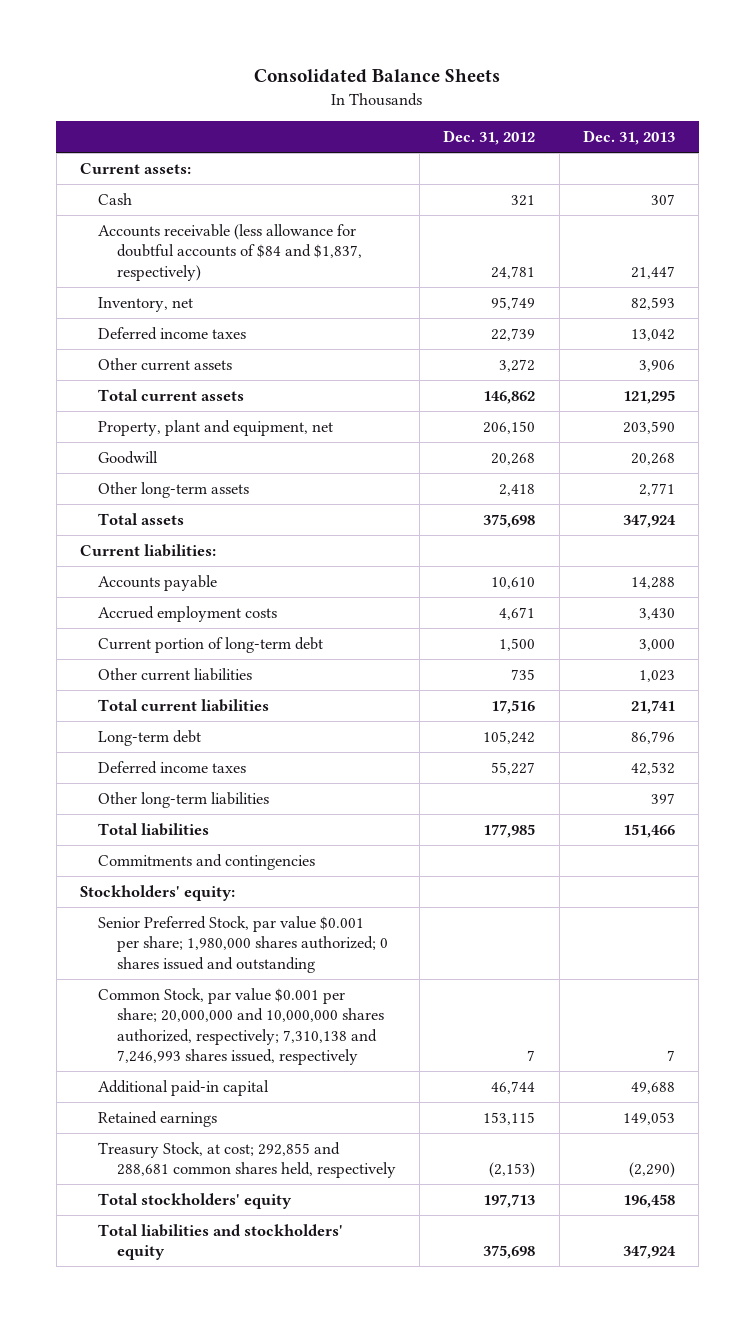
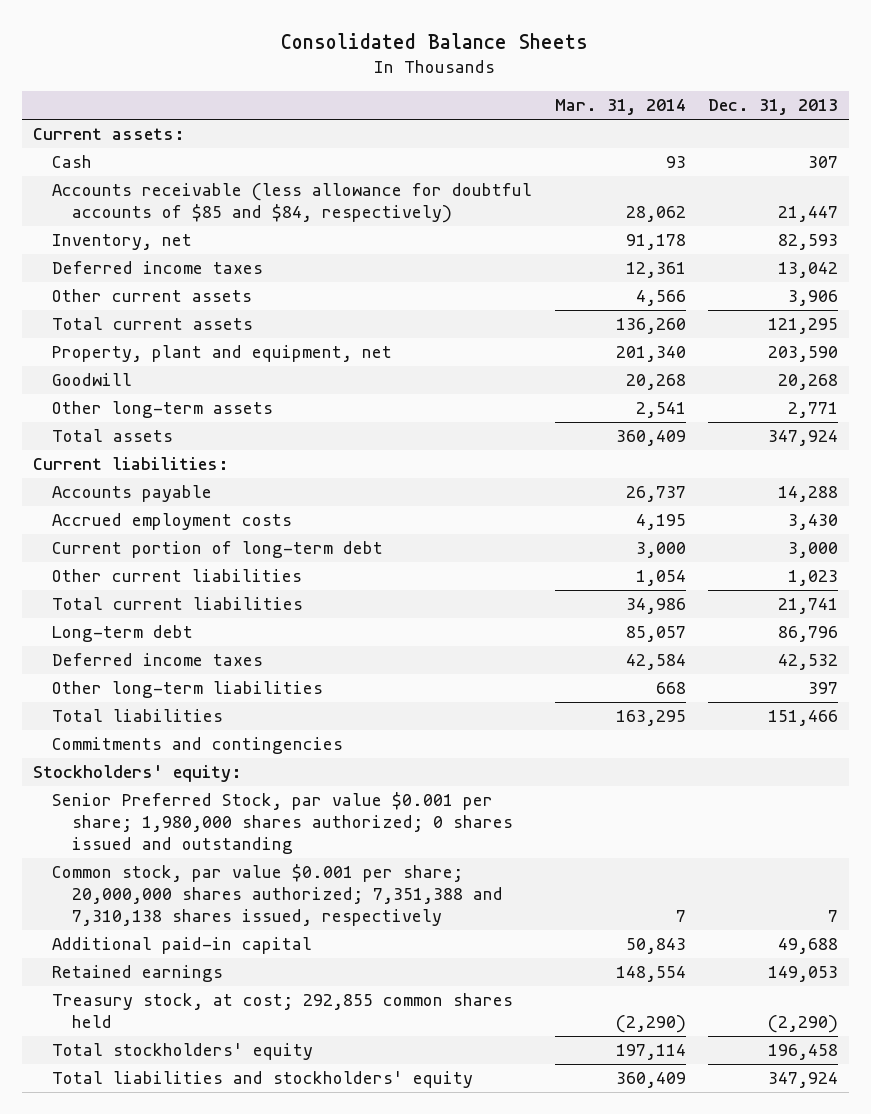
[443,130,536,146] Dec. 31, 2012 -> none
none -> [554,99,686,116] Mar. 31, 2014
[98,223,363,281] Accounts receivable (less allowance for doubtful accounts of $84 and $1,837, respectively) -> [52,183,533,224] Accounts receivable (less allowance for doubtful accounts of $85 and $84, respectively)
[98,987,385,1066] Common Stock, par value $0.001 per share; 20,000,000 and 10,000,000 shares authorized, respectively; 7,310,138 and 7,246,993 shares issued, respectively -> [52,864,504,926] Common stock, par value $0.001 per share; 20,000,000 shares authorized; 7,351,388 and 7,310,138 shares issued, respectively
[98,1141,397,1179] Treasury Stock, at cost; 292,855 and 288,681 common shares held, respectively -> [52,993,514,1029] Treasury stock, at cost; 292,855 common shares held

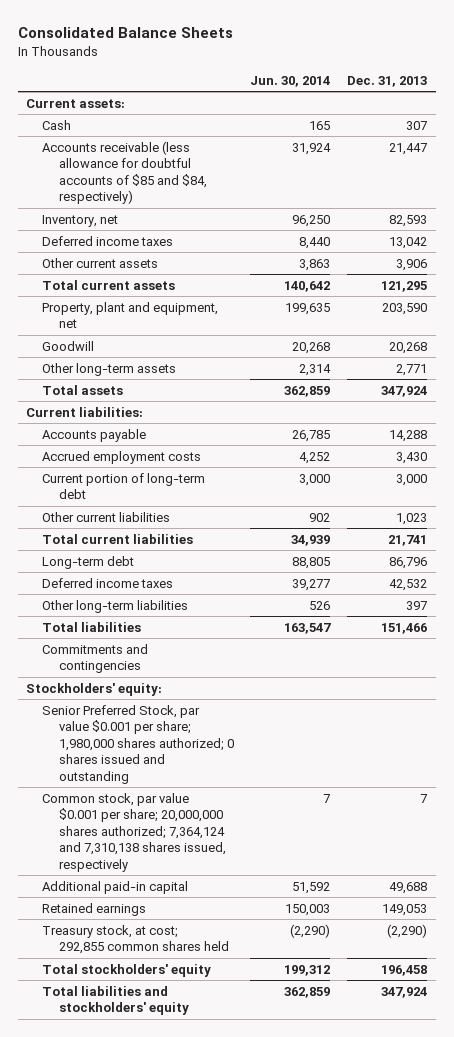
[554,99,686,116] Mar. 31, 2014 -> none
none -> [250,75,331,87] Jun. 30, 2014
[52,864,504,926] Common stock, par value $0.001 per share; 20,000,000 shares authorized; 7,351,388 and 7,310,138 shares issued, respectively -> [42,792,226,872] Common stock, par value $0.001 per share; 20,000,000 shares authorized; 7,364,124 and 7,310,138 shares issued, respectively

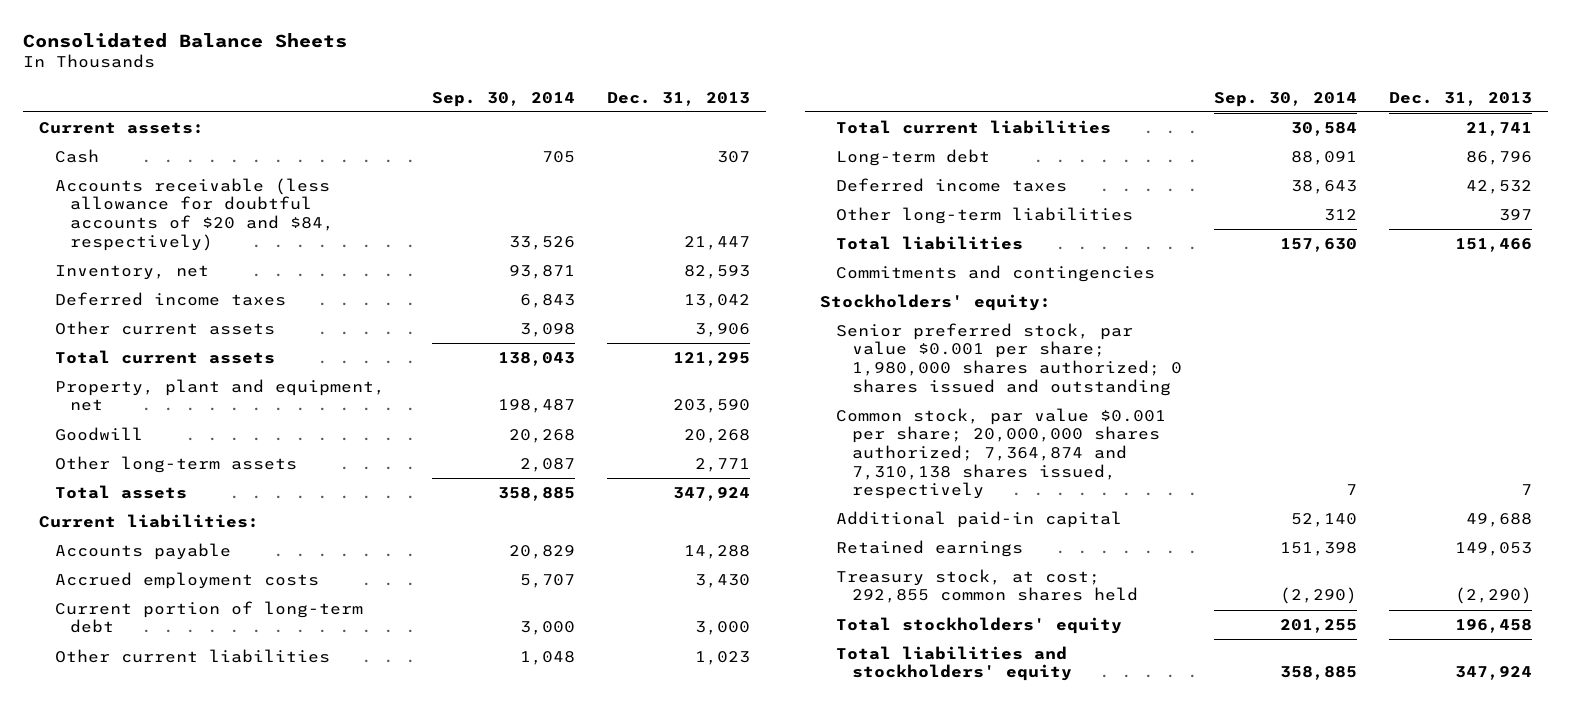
[250,75,331,87] Jun. 30, 2014 -> none
none -> [432,91,576,107] Sep. 30, 2014
[42,140,207,205] Accounts receivable (less allowance for doubtful accounts of $85 and $84, respectively) -> [54,177,335,251] Accounts receivable (less allowance for doubtful accounts of $20 and $84, respectively)
[42,704,234,784] Senior Preferred Stock, par value $0.001 per share; 1,980,000 shares authorized; 0 shares issued and outstanding -> [836,322,1183,396] Senior preferred stock, par value $0.001 per share; 1,980,000 shares authorized; 0 shares issued and outstanding
[42,792,226,872] Common stock, par value $0.001 per share; 20,000,000 shares authorized; 7,364,124 and 7,310,138 shares issued, respectively -> [836,407,1167,500] Common stock, par value $0.001 per share; 20,000,000 shares authorized; 7,364,874 and 7,310,138 shares issued, respectively

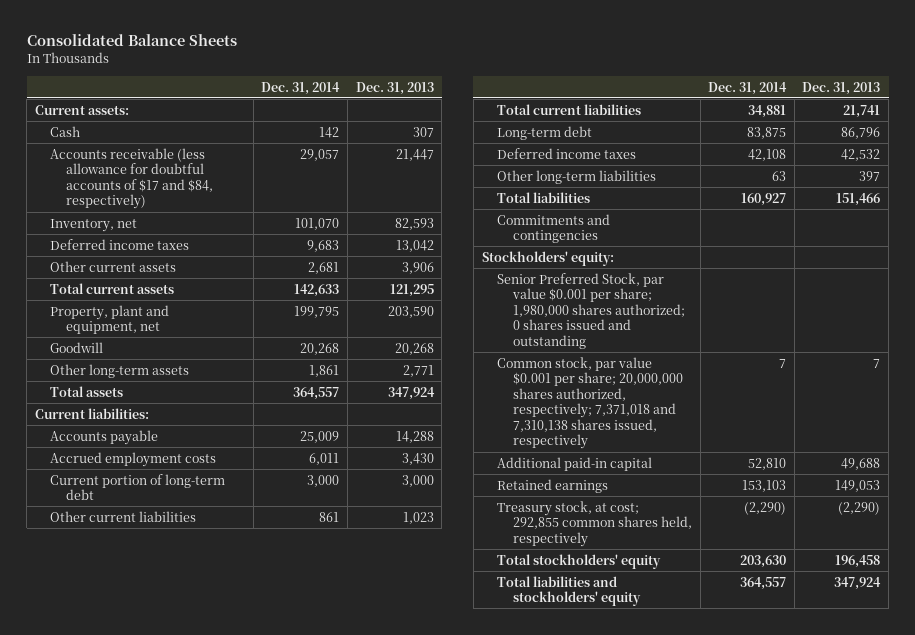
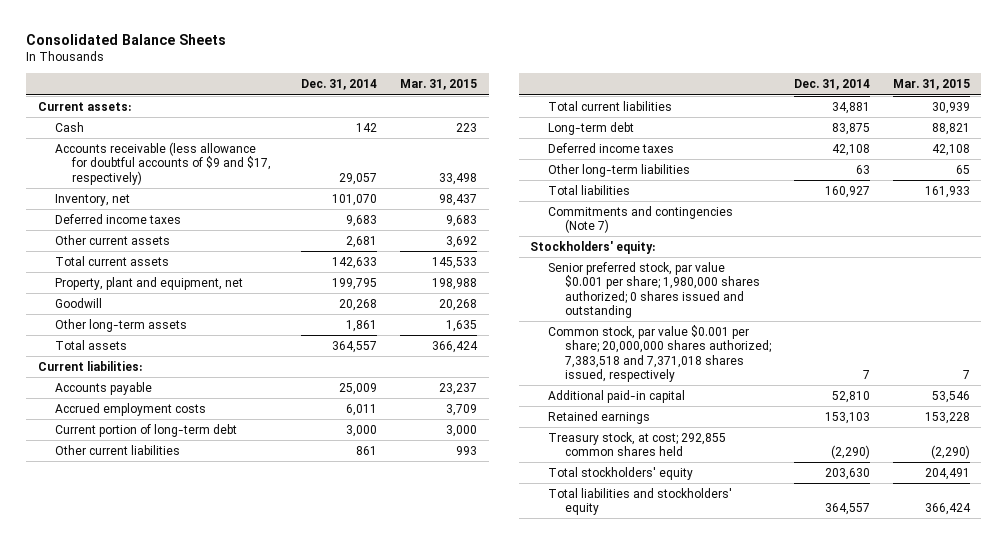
[355,81,434,95] Dec. 31, 2013 -> none
none -> [400,79,478,91] Mar. 31, 2015
[50,147,214,210] Accounts receivable (less allowance for doubtful accounts of $17 and $84, respectively) -> [54,141,272,185] Accounts receivable (less allowance for doubtful accounts of $9 and $17, respectively)
[497,213,611,244] Commitments and contingencies -> [547,205,733,234] Commitments and contingencies (Note 7)
[497,272,685,349] Senior Preferred Stock, par value $0.001 per share; 1,980,000 shares authorized; 0 shares issued and outstanding -> [547,261,761,318] Senior preferred stock, par value $0.001 per share; 1,980,000 shares authorized; 0 shares issued and outstanding
[497,356,683,450] Common stock, par value $0.001 per share; 20,000,000 shares authorized, respectively; 7,371,018 and 7,310,138 shares issued, respectively -> [547,324,772,382] Common stock, par value $0.001 per share; 20,000,000 shares authorized; 7,383,518 and 7,371,018 shares issued, respectively
[497,500,692,547] Treasury stock, at cost; 292,855 common shares held, respectively -> [547,431,726,457] Treasury stock, at cost; 292,855 common shares held

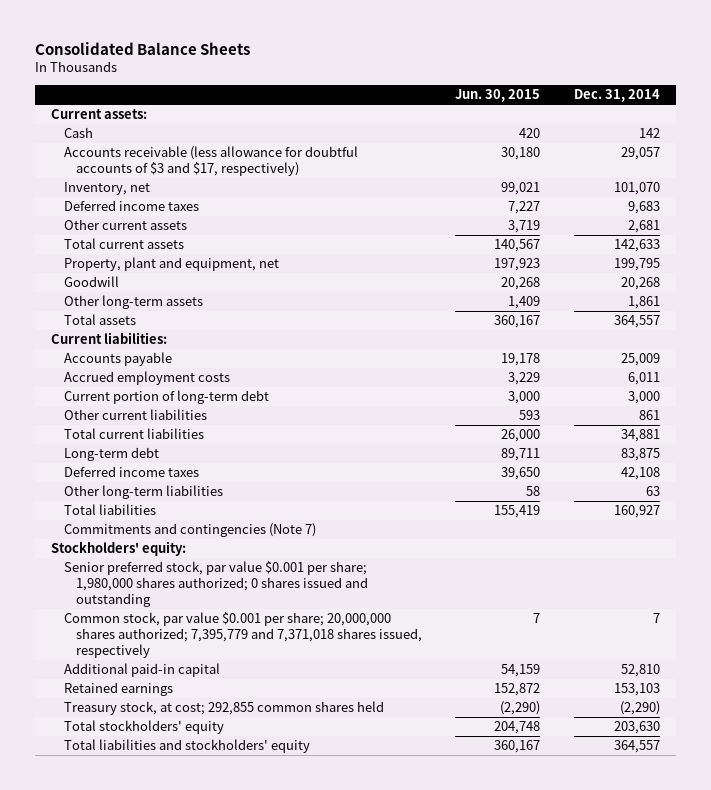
[400,79,478,91] Mar. 31, 2015 -> none
none -> [455,89,541,103] Jun. 30, 2015
[54,141,272,185] Accounts receivable (less allowance for doubtful accounts of $9 and $17, respectively) -> [63,146,358,177] Accounts receivable (less allowance for doubtful accounts of $3 and $17, respectively)
[547,324,772,382] Common stock, par value $0.001 per share; 20,000,000 shares authorized; 7,383,518 and 7,371,018 shares issued, respectively -> [63,612,423,659] Common stock, par value $0.001 per share; 20,000,000 shares authorized; 7,395,779 and 7,371,018 shares issued, respectively

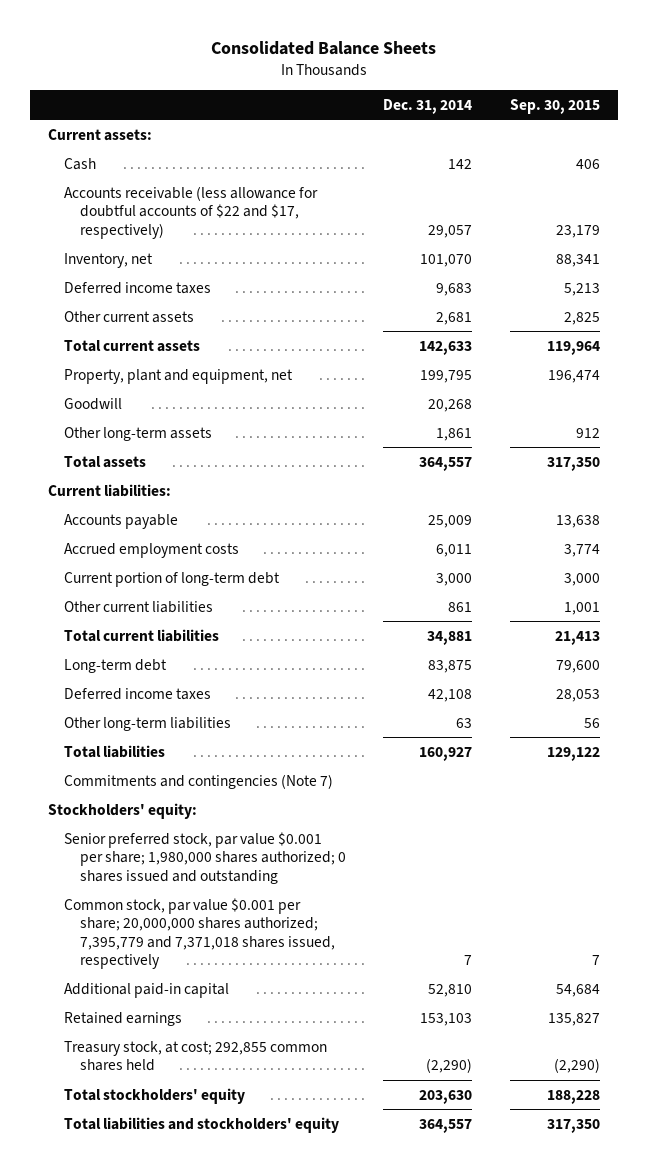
[455,89,541,103] Jun. 30, 2015 -> none
none -> [509,98,600,114] Sep. 30, 2015
[63,146,358,177] Accounts receivable (less allowance for doubtful accounts of $3 and $17, respectively) -> [64,185,319,239] Accounts receivable (less allowance for doubtful accounts of $22 and $17, respectively)

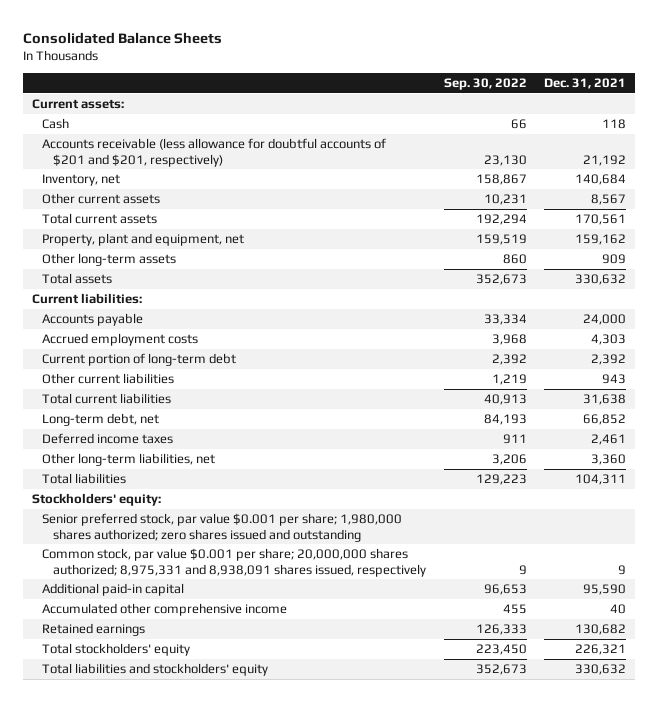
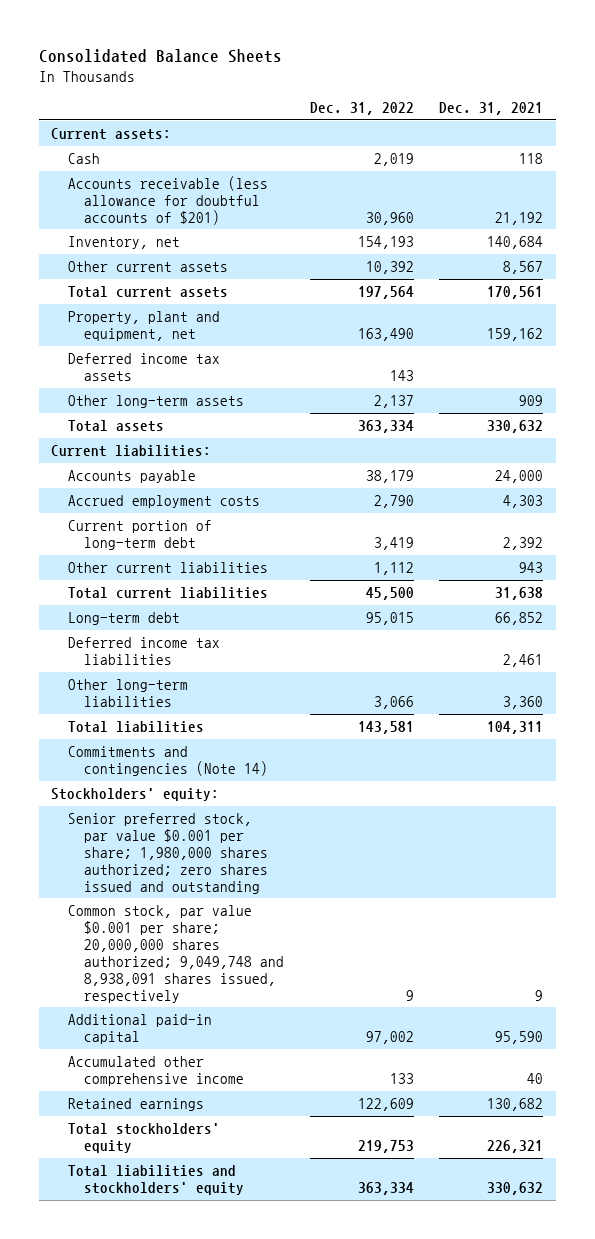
[443,78,527,91] Sep. 30, 2022 -> none
none -> [309,101,414,115] Dec. 31, 2022
[42,137,387,167] Accounts receivable (less allowance for doubtful accounts of $201 and $201, respectively) -> [67,175,268,225] Accounts receivable (less allowance for doubtful accounts of $201)
none -> [67,352,220,381] Deferred income tax assets
[42,412,160,426] Long-term debt, net -> [67,611,180,625] Long-term debt
[42,432,174,444] Deferred income taxes -> [67,636,220,665] Deferred income tax liabilities
[42,452,216,466] Other long-term liabilities, net -> [67,678,188,707] Other long-term liabilities
none -> [67,745,269,776] Commitments and contingencies (Note 14)
[42,547,426,577] Common stock, par value $0.001 per share; 20,000,000 shares authorized; 8,975,331 and 8,938,091 shares issued, respectively -> [67,904,285,1003] Common stock, par value $0.001 per share; 20,000,000 shares authorized; 9,049,748 and 8,938,091 shares issued, respectively

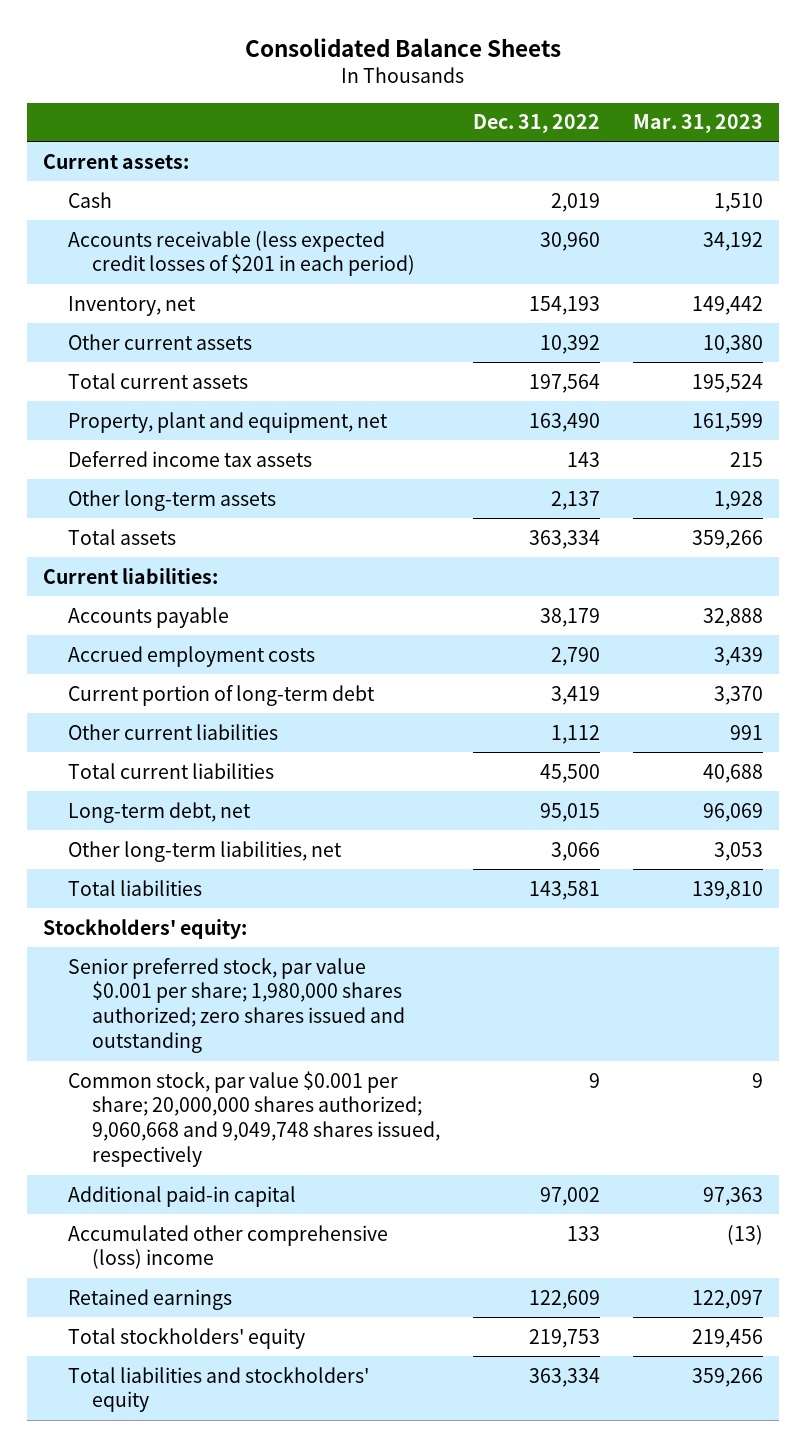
[439,101,544,115] Dec. 31, 2021 -> none
none -> [632,114,763,134] Mar. 31, 2023
[67,175,268,225] Accounts receivable (less allowance for doubtful accounts of $201) -> [67,230,416,277] Accounts receivable (less expected credit losses of $201 in each period)
[67,636,220,665] Deferred income tax liabilities -> none
[67,611,180,625] Long-term debt -> [67,801,251,823] Long-term debt, net
[67,678,188,707] Other long-term liabilities -> [67,840,342,862] Other long-term liabilities, net
[67,745,269,776] Commitments and contingencies (Note 14) -> none
[67,904,285,1003] Common stock, par value $0.001 per share; 20,000,000 shares authorized; 9,049,748 and 8,938,091 shares issued, respectively -> [67,1070,441,1168] Common stock, par value $0.001 per share; 20,000,000 shares authorized; 9,060,668 and 9,049,748 shares issued, respectively
[67,1055,245,1086] Accumulated other comprehensive income -> [67,1224,388,1270] Accumulated other comprehensive (loss) income

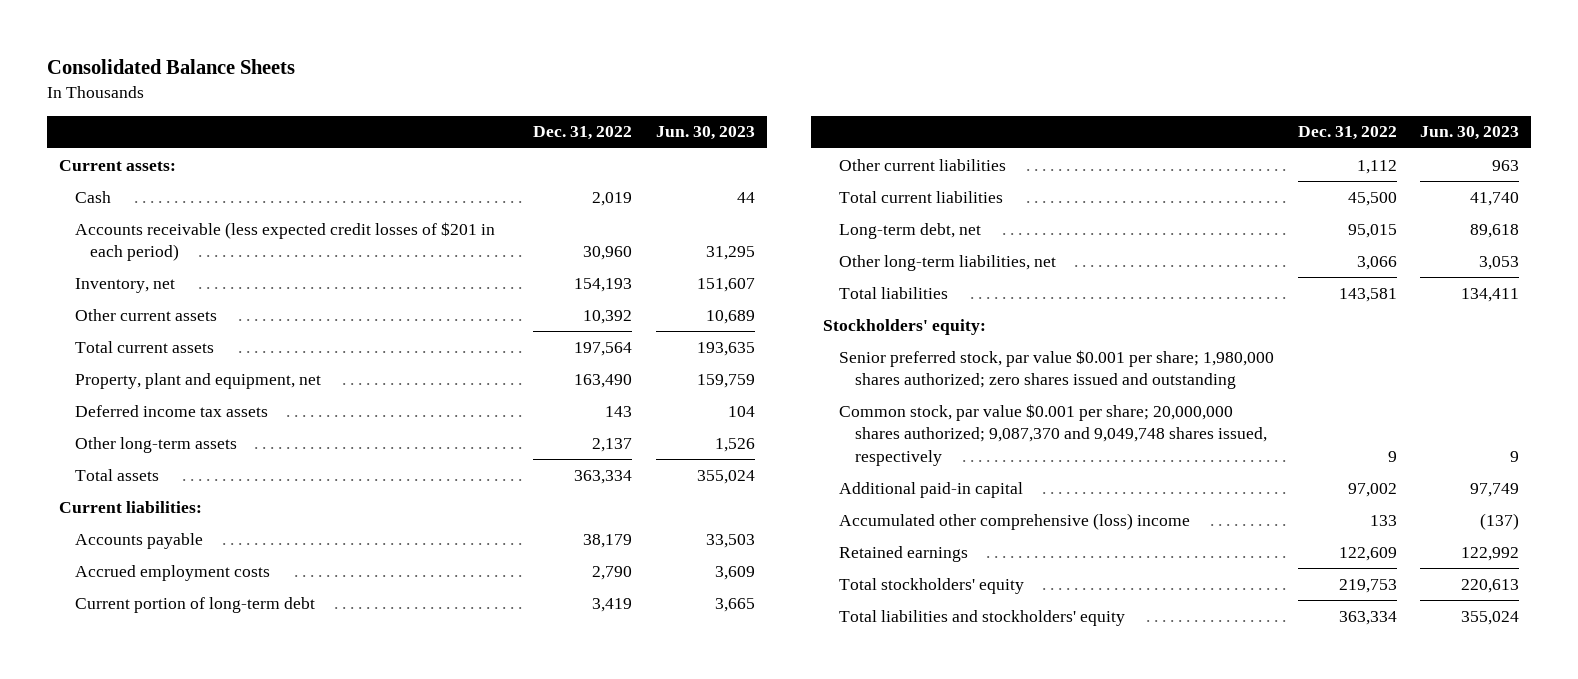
[632,114,763,134] Mar. 31, 2023 -> none
none -> [656,126,756,141] Jun. 30, 2023
[67,1070,441,1168] Common stock, par value $0.001 per share; 20,000,000 shares authorized; 9,060,668 and 9,049,748 shares issued, respectively -> [838,403,1267,466] Common stock, par value $0.001 per share; 20,000,000 shares authorized; 9,087,370 and 9,049,748 shares issued, respectively

